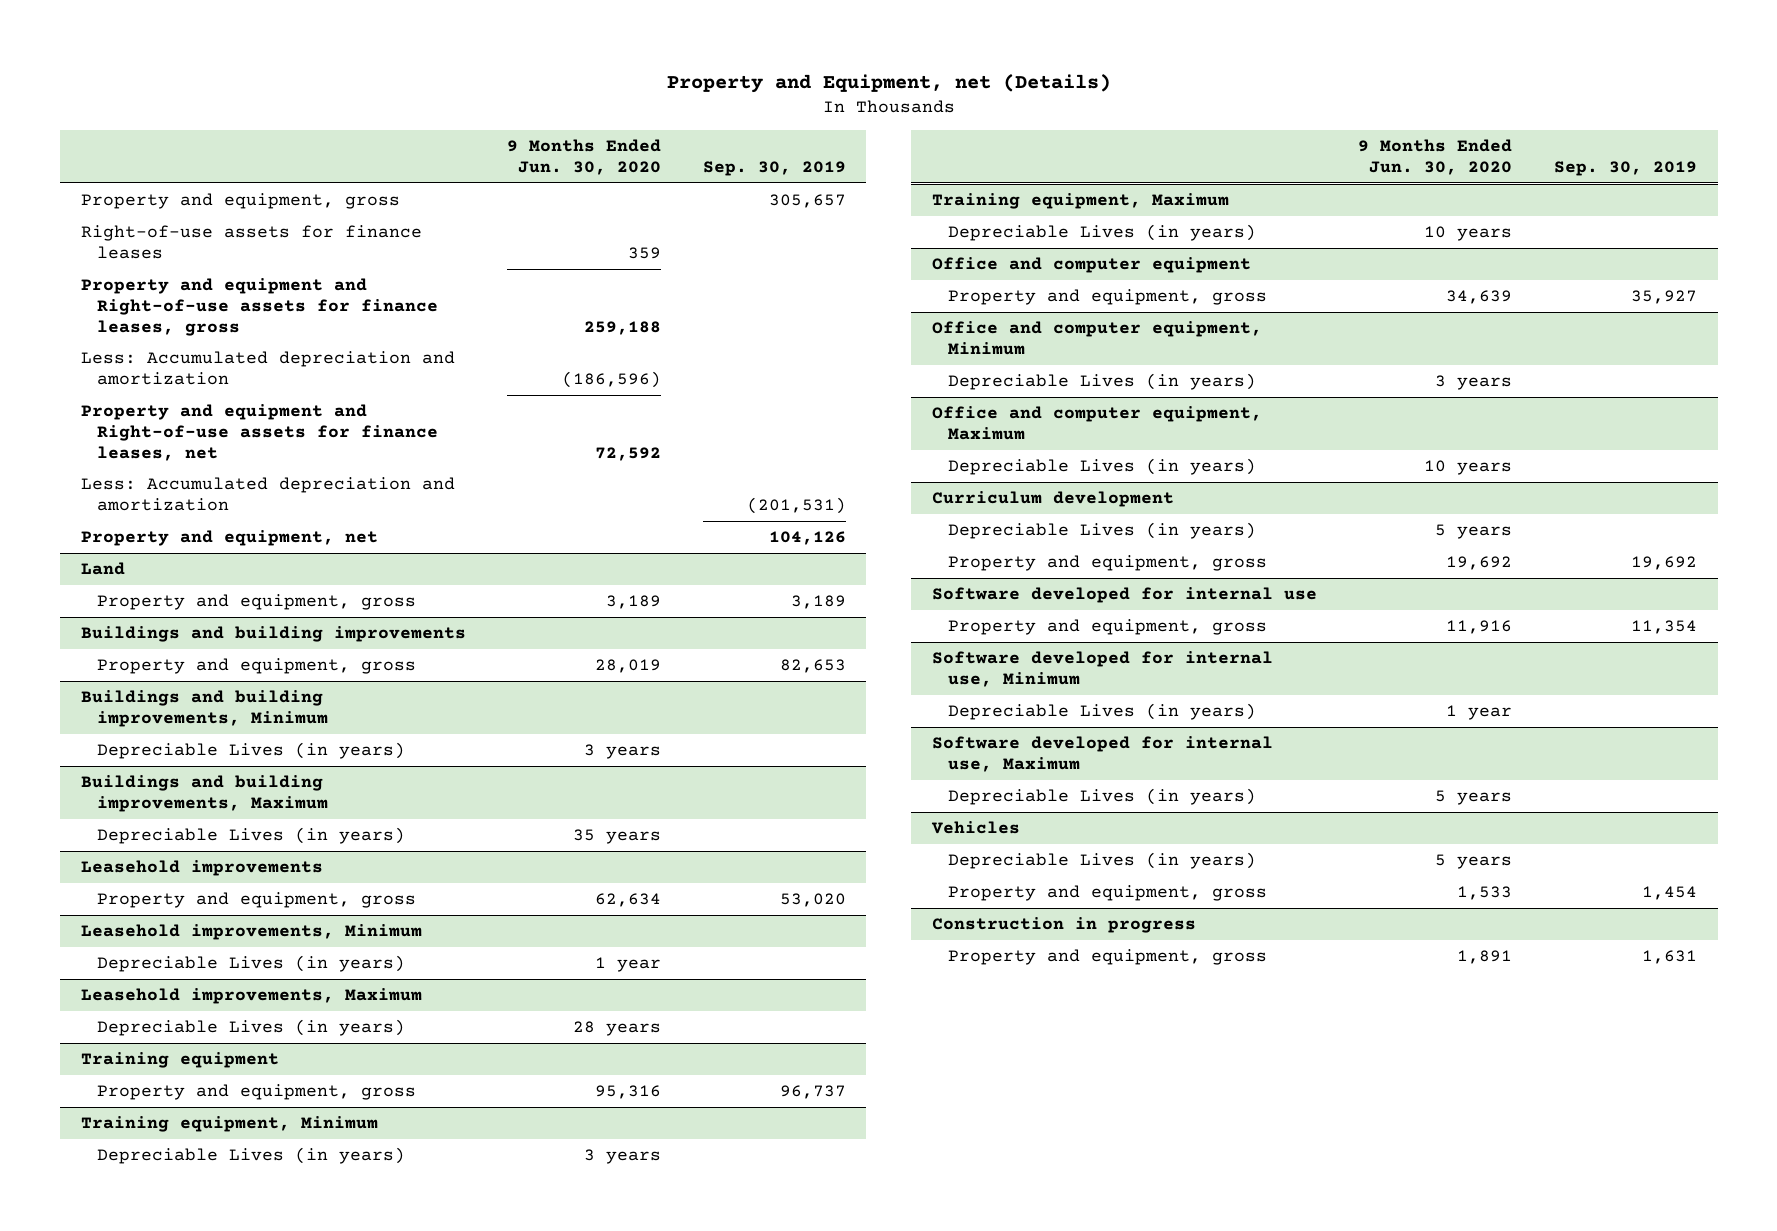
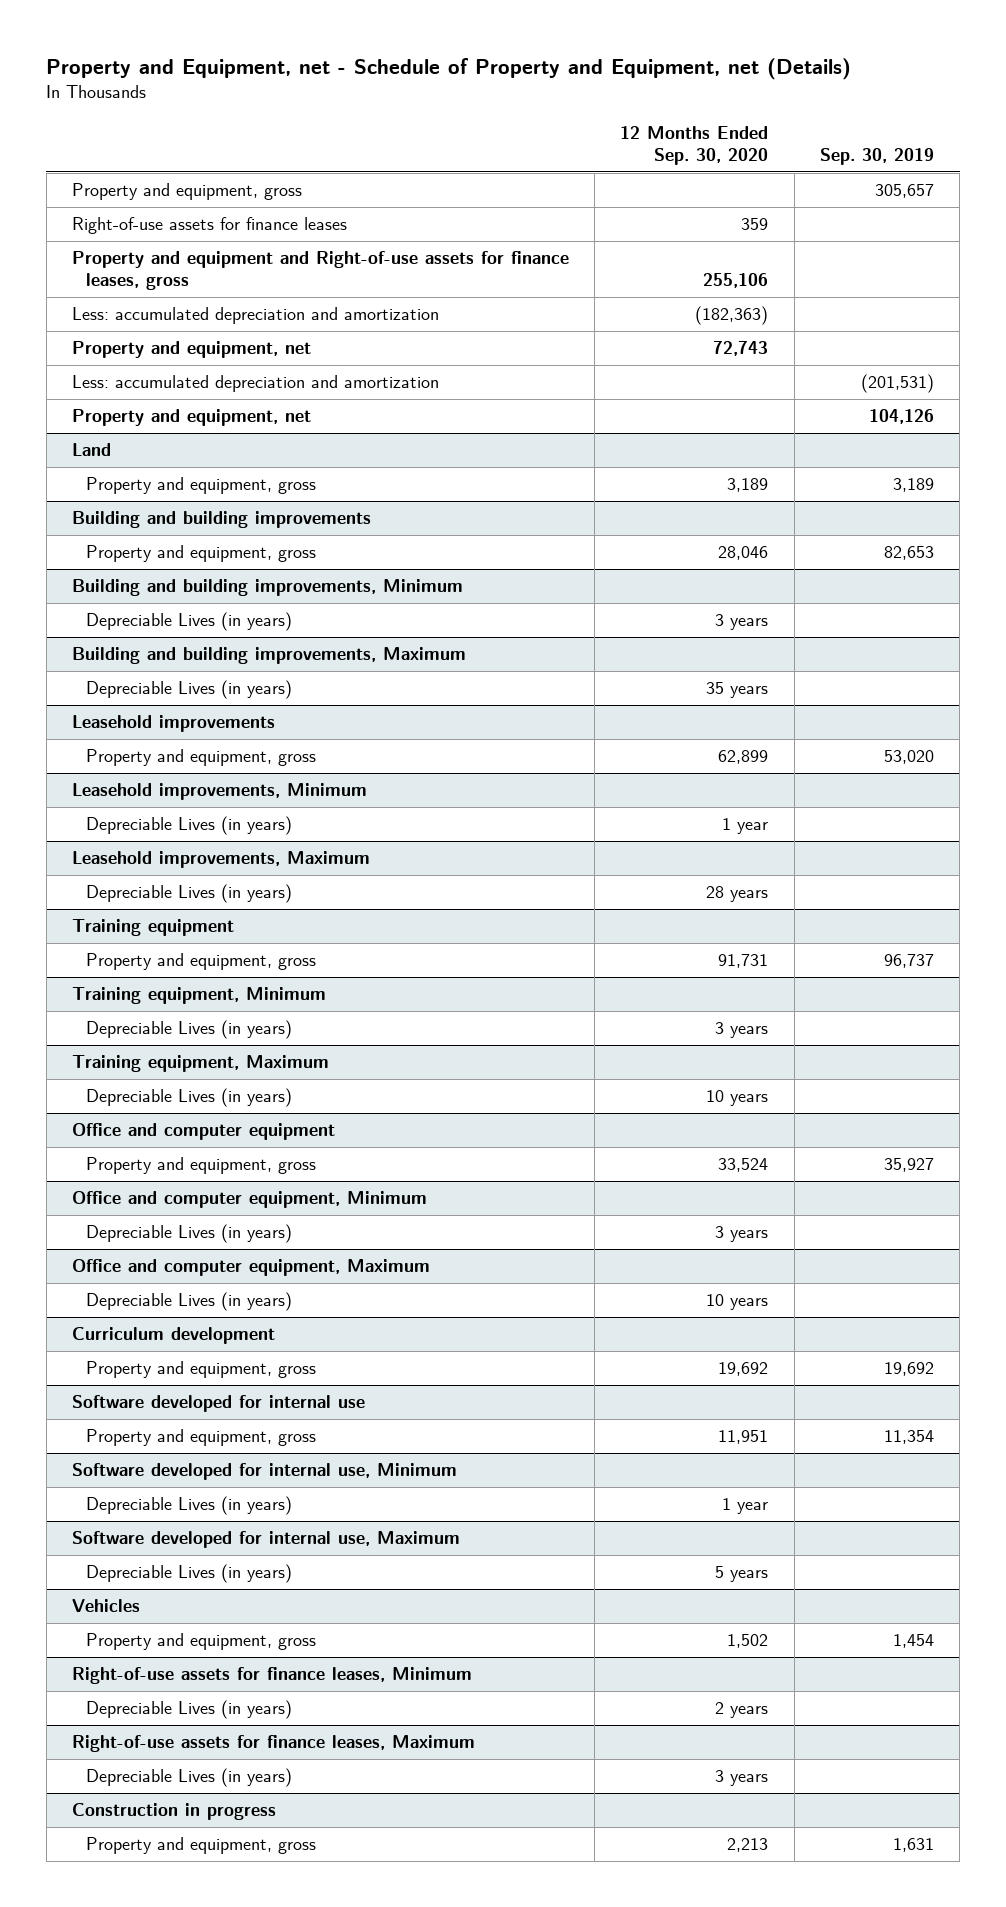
[666,73,1111,93] Property and Equipment, net (Details) -> [46,57,852,80] Property and Equipment, net - Schedule of Property and Equipment, net (Details)
[507,139,662,175] 9 Months Ended Jun. 30, 2020 -> none
none -> [620,125,769,165] 12 Months Ended Sep. 30, 2020
[80,351,455,385] Less: Accumulated depreciation and amortization -> [71,307,439,325] Less: accumulated depreciation and amortization
[80,404,438,461] Property and equipment and Right-of-use assets for finance leases, net -> [71,341,311,359] Property and equipment, net
[80,477,455,511] Less: Accumulated depreciation and amortization -> [71,375,439,393] Less: accumulated depreciation and amortization
[80,626,466,643] Buildings and building improvements -> [71,511,371,529] Building and building improvements
[80,690,328,727] Buildings and building improvements, Minimum -> [71,579,463,597] Building and building improvements, Minimum
[80,775,328,812] Buildings and building improvements, Maximum -> [71,647,466,665] Building and building improvements, Maximum
[948,522,1257,540] Depreciable Lives (in years) -> none
[948,852,1257,870] Depreciable Lives (in years) -> none
none -> [71,1667,472,1685] Right-of-use assets for finance leases, Minimum
none -> [86,1700,293,1720] Depreciable Lives (in years)
none -> [71,1735,475,1753] Right-of-use assets for finance leases, Maximum
none -> [86,1768,293,1788] Depreciable Lives (in years)

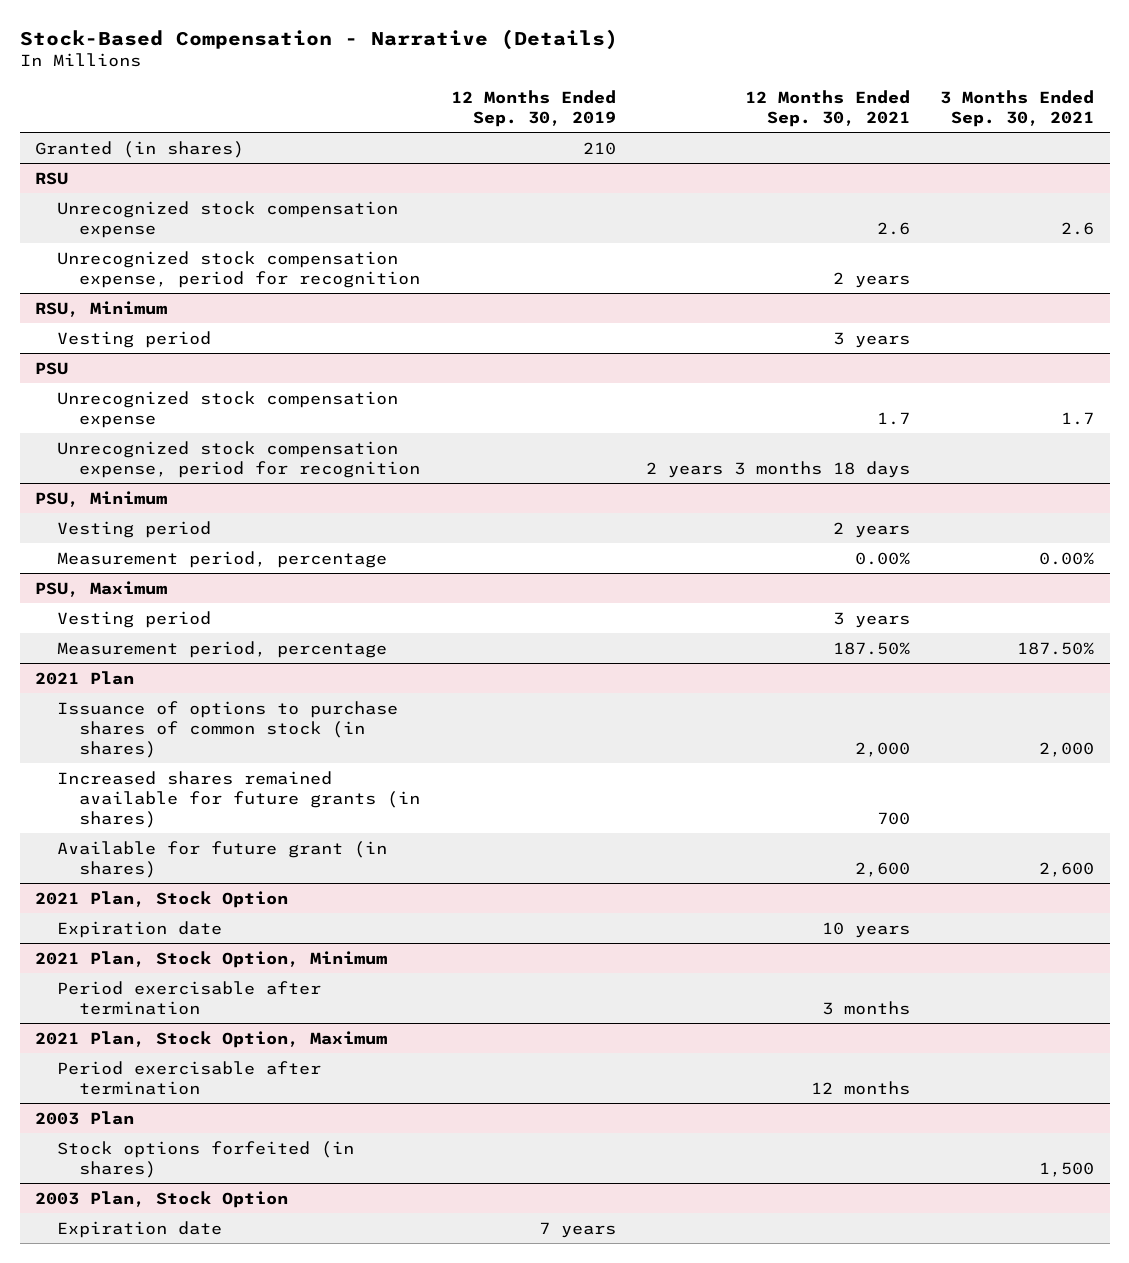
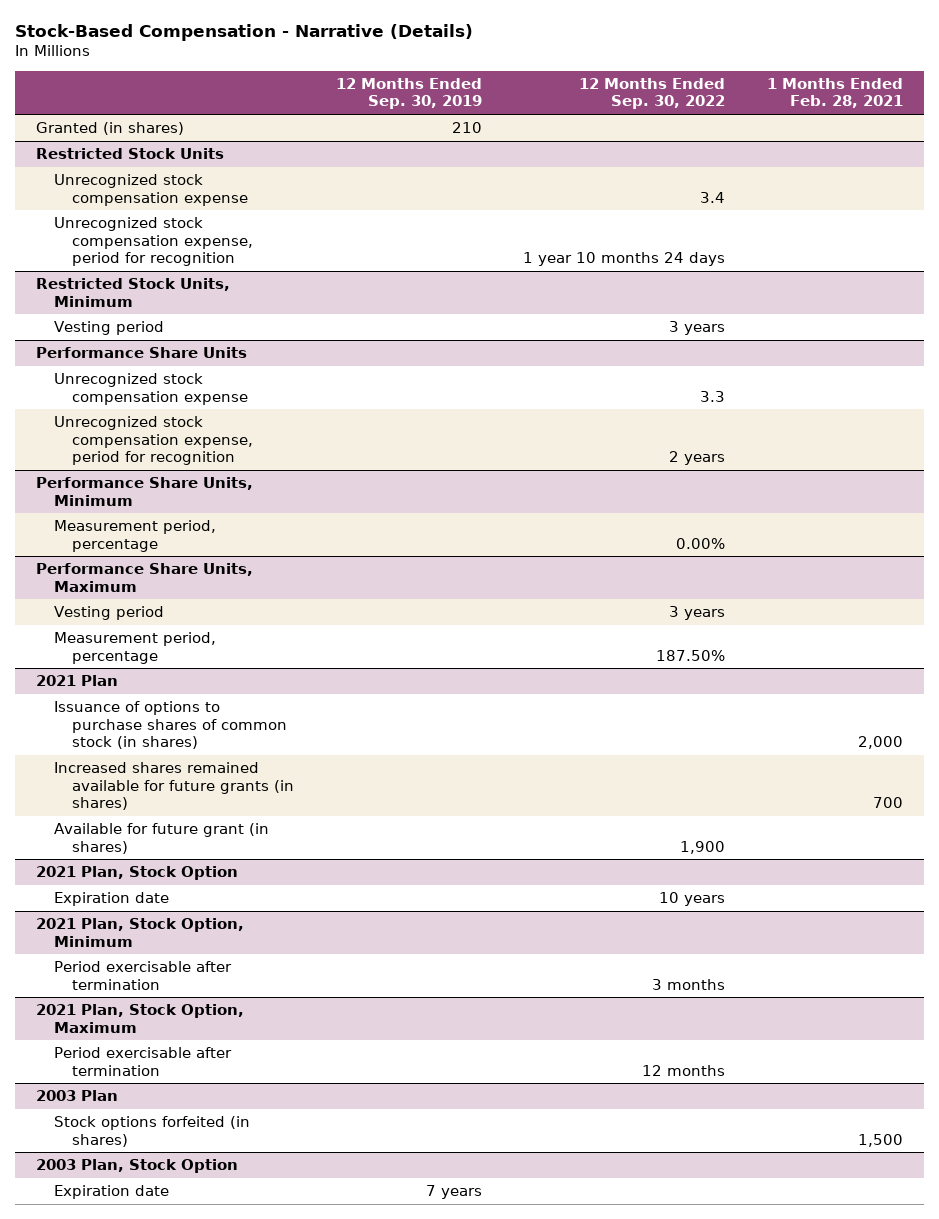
[745,89,911,127] 12 Months Ended Sep. 30, 2021 -> none
[940,89,1095,127] 3 Months Ended Sep. 30, 2021 -> none
none -> [579,77,726,110] 12 Months Ended Sep. 30, 2022
none -> [767,77,904,109] 1 Months Ended Feb. 28, 2021
[34,171,68,185] RSU -> [35,148,224,160] Restricted Stock Units
[34,300,167,317] RSU, Minimum -> none
[57,330,212,348] Vesting period -> none
none -> [35,278,230,307] Restricted Stock Units, Minimum
none -> [53,321,164,336] Vesting period
[34,361,68,375] PSU -> [35,347,247,359] Performance Share Units
[34,490,167,507] PSU, Minimum -> none
[57,520,212,538] Vesting period -> none
[57,550,388,568] Measurement period, percentage -> none
[34,580,167,597] PSU, Maximum -> none
[57,610,212,628] Vesting period -> none
[57,640,388,658] Measurement period, percentage -> none
none -> [35,477,253,506] Performance Share Units, Minimum
none -> [53,520,216,552] Measurement period, percentage
none -> [35,563,253,592] Performance Share Units, Maximum
none -> [53,606,164,621] Vesting period
none -> [53,632,216,664] Measurement period, percentage

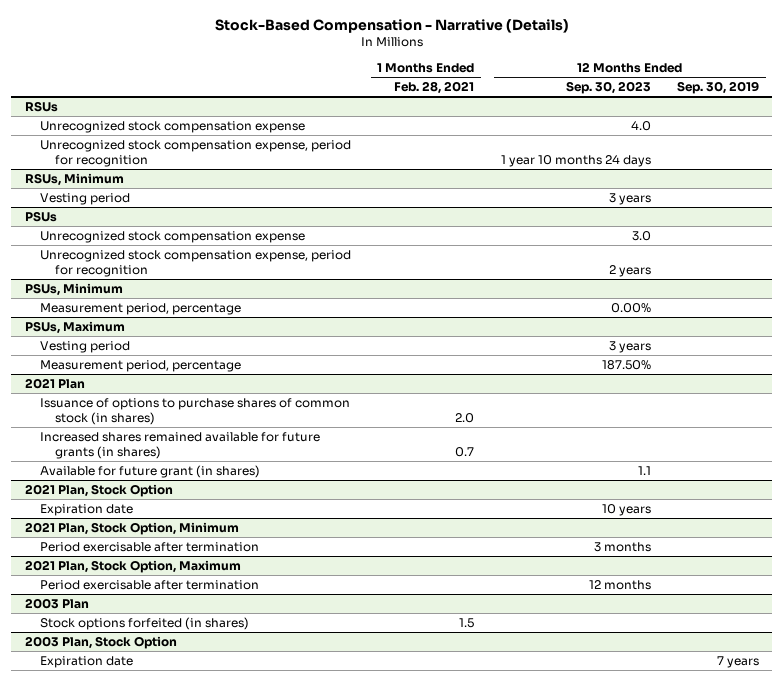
[579,77,726,110] 12 Months Ended Sep. 30, 2022 -> none
none -> [565,81,651,95] Sep. 30, 2023
[35,122,184,136] Granted (in shares) -> none
[35,148,224,160] Restricted Stock Units -> [24,100,58,112] RSUs
[35,278,230,307] Restricted Stock Units, Minimum -> none
[53,321,164,336] Vesting period -> none
none -> [24,172,124,186] RSUs, Minimum
none -> [39,192,130,205] Vesting period
[35,347,247,359] Performance Share Units -> [24,210,57,222] PSUs
[35,477,253,506] Performance Share Units, Minimum -> none
[53,520,216,552] Measurement period, percentage -> none
[35,563,253,592] Performance Share Units, Maximum -> none
[53,606,164,621] Vesting period -> none
[53,632,216,664] Measurement period, percentage -> none
none -> [24,282,123,296] PSUs, Minimum
none -> [39,302,241,315] Measurement period, percentage
none -> [24,320,125,334] PSUs, Maximum
none -> [39,340,130,353] Vesting period
none -> [39,359,241,372] Measurement period, percentage
[858,736,904,750] 2,000 -> [455,412,475,423] 2.0
[873,797,904,809] 700 -> [455,446,475,457] 0.7
[858,1133,904,1147] 1,500 -> [459,617,475,628] 1.5

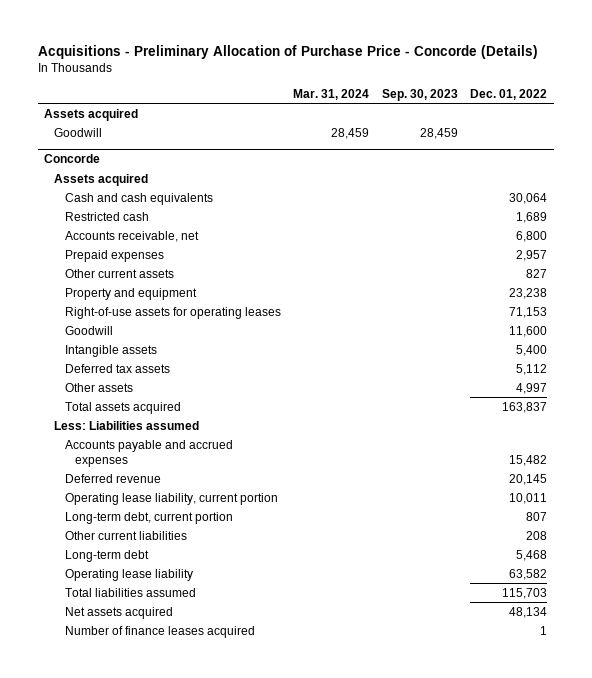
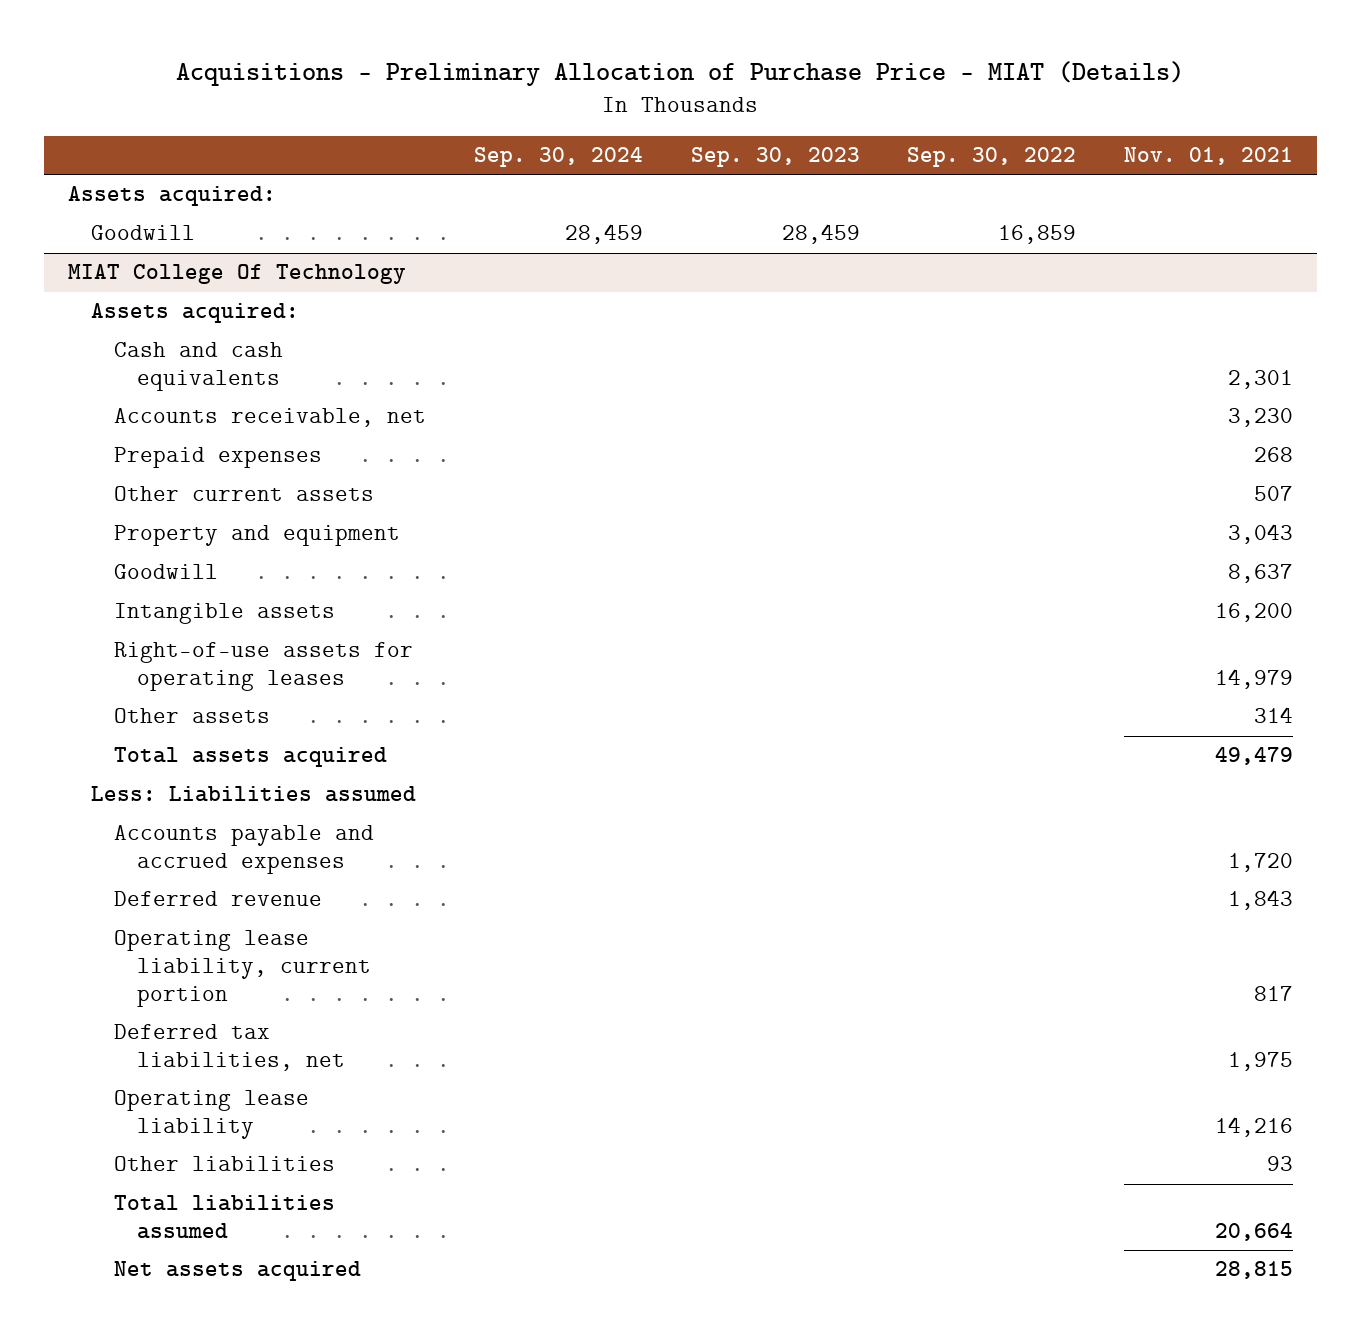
[37,45,538,60] Acquisitions - Preliminary Allocation of Purchase Price - Concorde (Details) -> [176,61,1185,87] Acquisitions - Preliminary Allocation of Purchase Price - MIAT (Details)
[293,88,370,100] Mar. 31, 2024 -> none
[470,88,548,100] Dec. 01, 2022 -> none
none -> [473,147,643,168] Sep. 30, 2024
none -> [907,147,1077,168] Sep. 30, 2022
none -> [1124,147,1294,166] Nov. 01, 2021
[44,108,139,121] Assets acquired -> [67,186,276,207] Assets acquired:
[44,154,101,164] Concorde -> none
[54,173,149,186] Assets acquired -> none
[64,192,213,205] Cash and cash equivalents -> none
[64,211,149,221] Restricted cash -> none
[64,230,199,242] Accounts receivable, net -> none
[64,249,164,262] Prepaid expenses -> none
[64,268,174,278] Other current assets -> none
[64,287,197,300] Property and equipment -> none
[64,306,281,319] Right-of-use assets for operating leases -> none
[64,325,113,335] Goodwill -> none
[64,344,157,357] Intangible assets -> none
[64,363,170,373] Deferred tax assets -> none
[64,382,133,392] Other assets -> none
[64,401,181,414] Total assets acquired -> none
[54,420,200,430] Less: Liabilities assumed -> none
[64,439,233,467] Accounts payable and accrued expenses -> none
[64,473,161,483] Deferred revenue -> none
[64,492,278,505] Operating lease liability, current portion -> none
[64,511,233,524] Long-term debt, current portion -> none
[64,530,187,540] Other current liabilities -> none
[64,549,149,562] Long-term debt -> none
[64,568,193,581] Operating lease liability -> none
[64,587,196,597] Total liabilities assumed -> none
[64,606,173,619] Net assets acquired -> none
[64,625,255,638] Number of finance leases acquired -> none
none -> [67,264,406,285] MIAT College Of Technology
none -> [90,303,299,324] Assets acquired:
none -> [114,342,284,392] Cash and cash equivalents
none -> [114,408,427,428] Accounts receivable, net
none -> [114,447,323,469] Prepaid expenses
none -> [114,486,375,502] Other current assets
none -> [114,525,401,547] Property and equipment
none -> [114,564,219,580] Goodwill
none -> [114,603,336,625] Intangible assets
none -> [114,642,414,692] Right-of-use assets for operating leases
none -> [114,708,271,724] Other assets
none -> [114,747,388,768] Total assets acquired
none -> [90,786,416,803] Less: Liabilities assumed
none -> [114,825,375,875] Accounts payable and accrued expenses
none -> [114,891,323,907] Deferred revenue
none -> [114,930,372,1007] Operating lease liability, current portion
none -> [114,1024,346,1072] Deferred tax liabilities, net
none -> [114,1090,310,1140] Operating lease liability
none -> [114,1156,336,1172] Other liabilities
none -> [114,1195,336,1240] Total liabilities assumed
none -> [114,1261,362,1282] Net assets acquired

